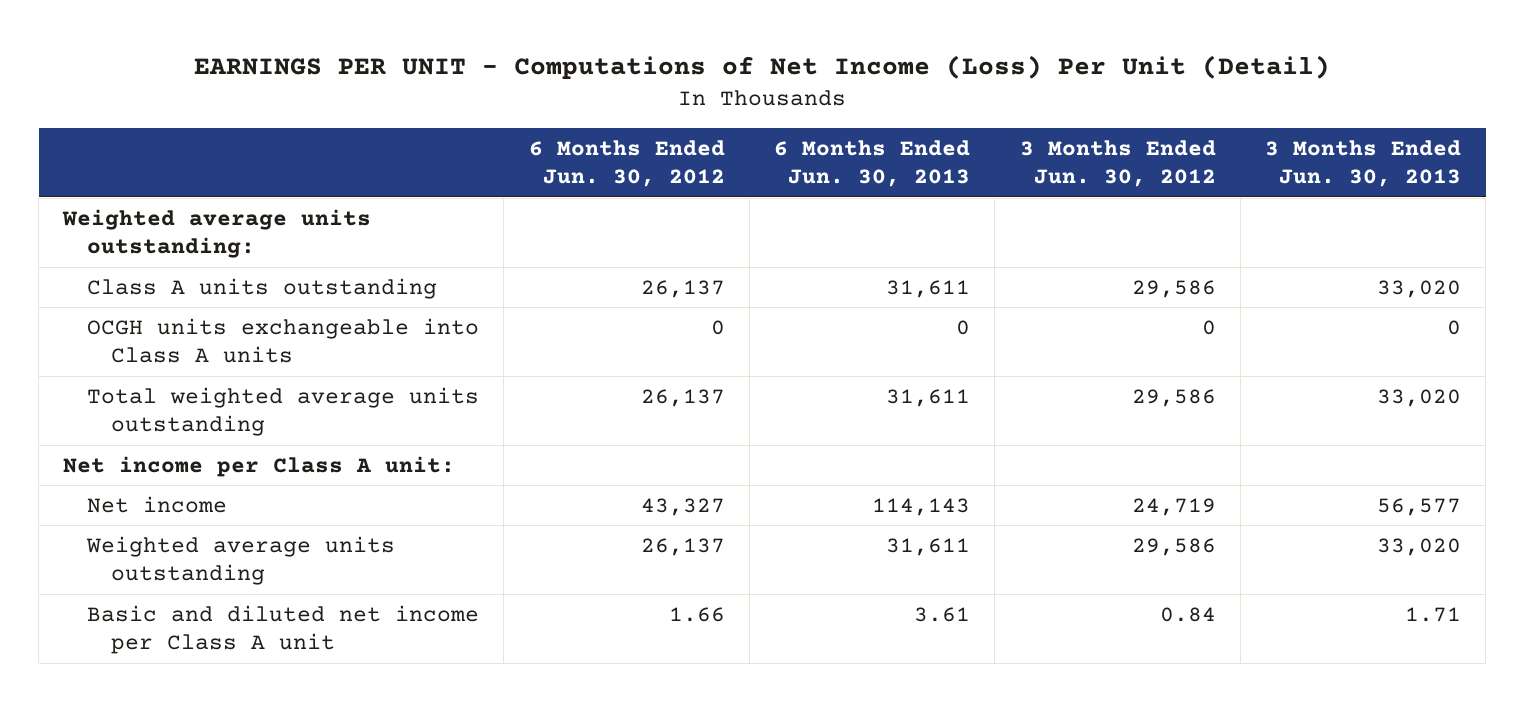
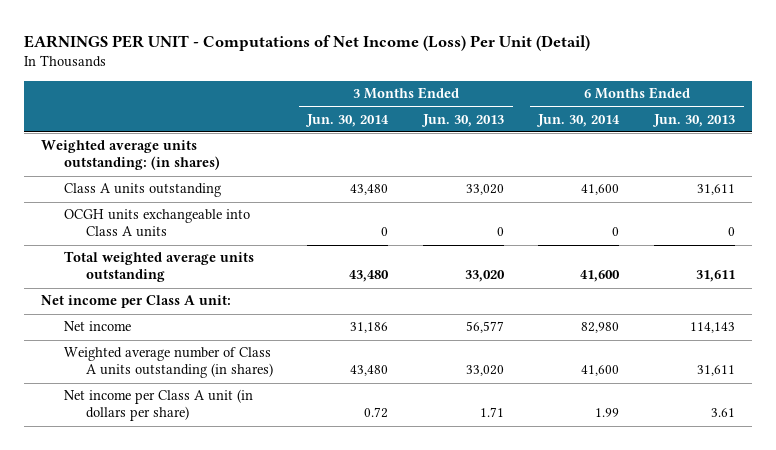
[528,139,725,188] 6 Months Ended Jun. 30, 2012 -> none
[1019,139,1216,188] 3 Months Ended Jun. 30, 2012 -> none
none -> [305,113,390,127] Jun. 30, 2014
none -> [536,113,621,127] Jun. 30, 2014
[62,208,372,259] Weighted average units outstanding: -> [41,140,220,171] Weighted average units outstanding: (in shares)
[86,535,396,586] Weighted average units outstanding -> [63,347,273,379] Weighted average number of Class A units outstanding (in shares)
[87,604,480,655] Basic and diluted net income per Class A unit -> [63,389,253,422] Net income per Class A unit (in dollars per share)

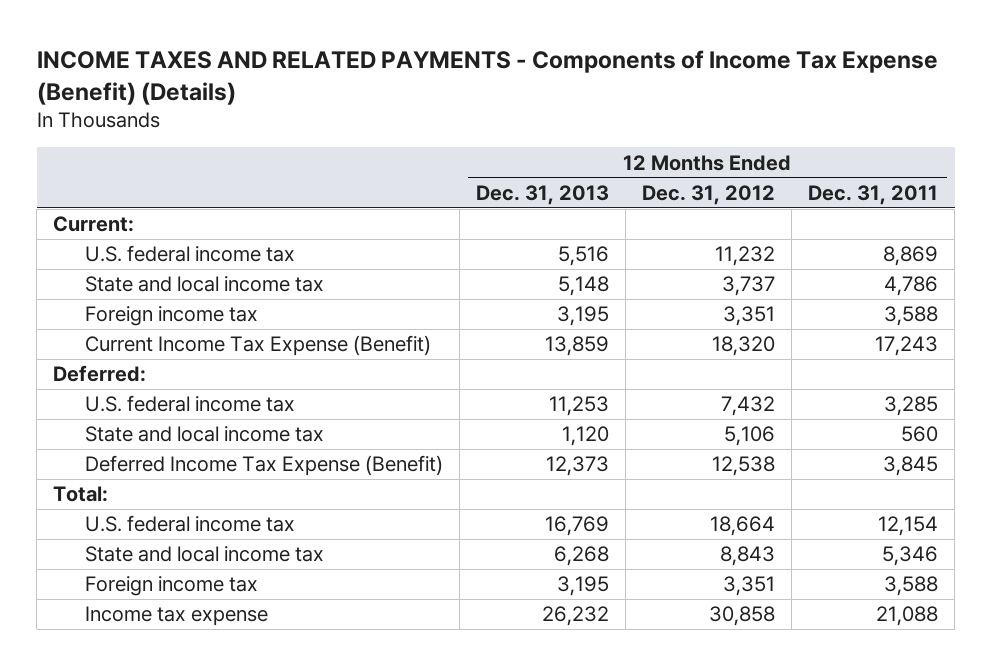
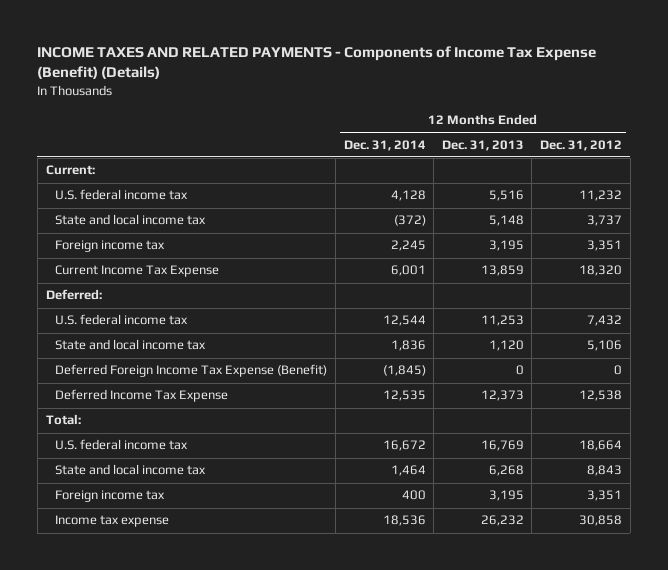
[808,184,939,205] Dec. 31, 2011 -> none
none -> [343,139,426,151] Dec. 31, 2014
[85,335,432,357] Current Income Tax Expense (Benefit) -> [55,265,220,278] Current Income Tax Expense
none -> [55,364,328,378] Deferred Foreign Income Tax Expense (Benefit)
[85,455,444,477] Deferred Income Tax Expense (Benefit) -> [55,389,229,403] Deferred Income Tax Expense

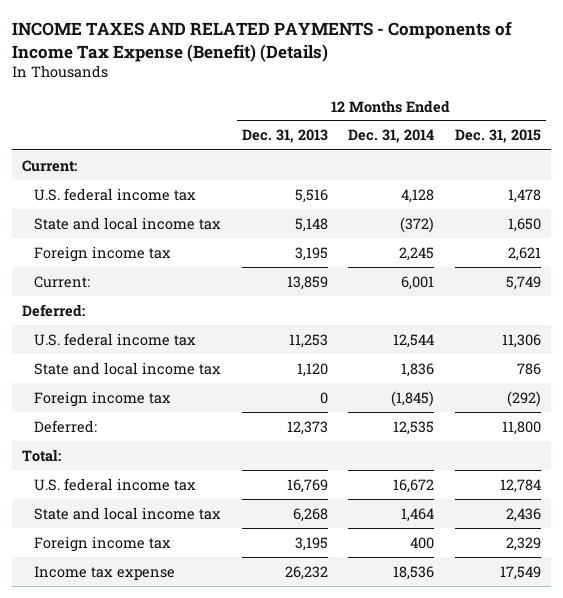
[539,139,622,151] Dec. 31, 2012 -> none
none -> [454,129,541,144] Dec. 31, 2015
[55,265,220,278] Current Income Tax Expense -> [34,275,91,288] Current:
[55,364,328,378] Deferred Foreign Income Tax Expense (Benefit) -> [34,390,172,407] Foreign income tax
[55,389,229,403] Deferred Income Tax Expense -> [34,419,98,433] Deferred:

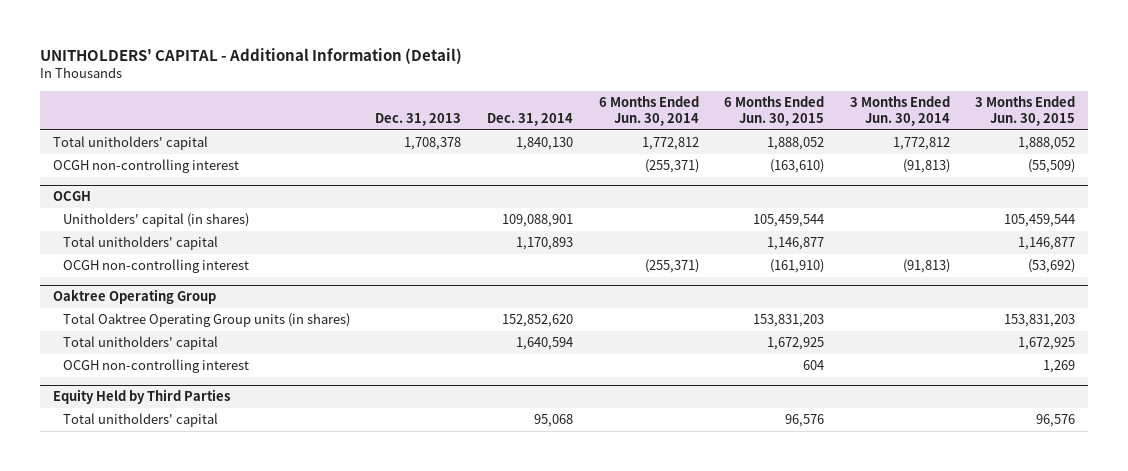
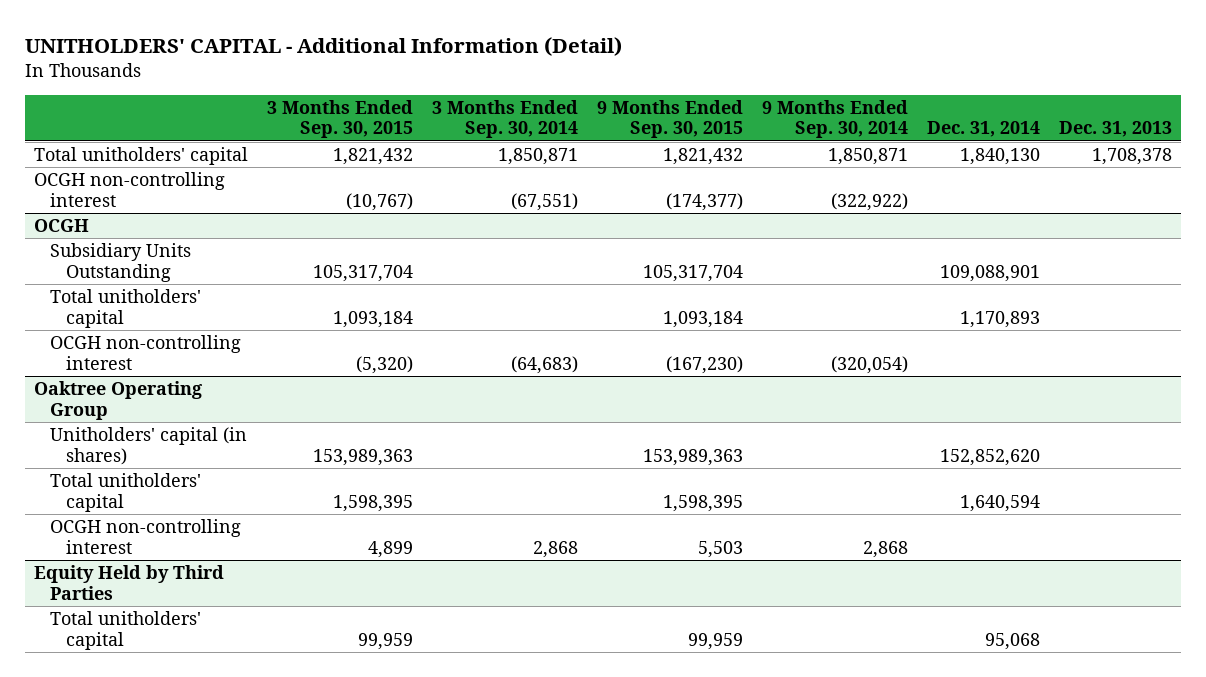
[598,96,699,127] 6 Months Ended Jun. 30, 2014 -> none
[724,96,825,127] 6 Months Ended Jun. 30, 2015 -> none
[849,96,950,127] 3 Months Ended Jun. 30, 2014 -> none
[975,96,1076,127] 3 Months Ended Jun. 30, 2015 -> none
none -> [267,99,414,139] 3 Months Ended Sep. 30, 2015
none -> [432,99,579,139] 3 Months Ended Sep. 30, 2014
none -> [596,99,743,139] 9 Months Ended Sep. 30, 2015
none -> [761,99,908,139] 9 Months Ended Sep. 30, 2014
[62,213,249,228] Unitholders' capital (in shares) -> [50,243,192,282] Subsidiary Units Outstanding
[62,313,350,328] Total Oaktree Operating Group units (in shares) -> [50,427,248,465] Unitholders' capital (in shares)

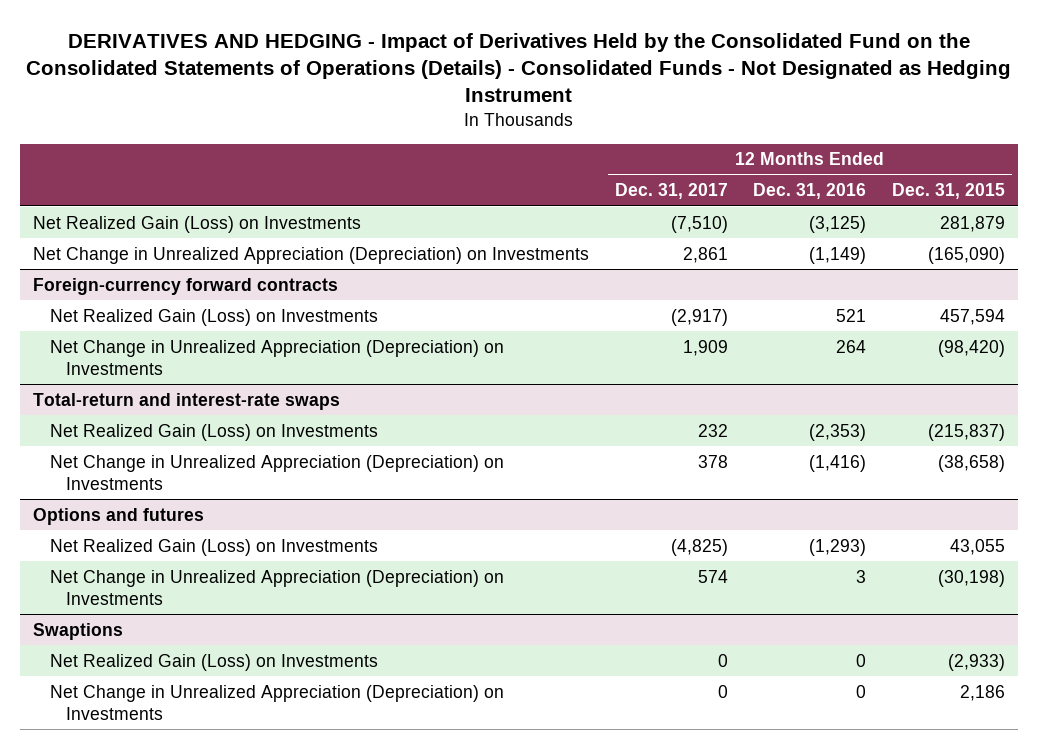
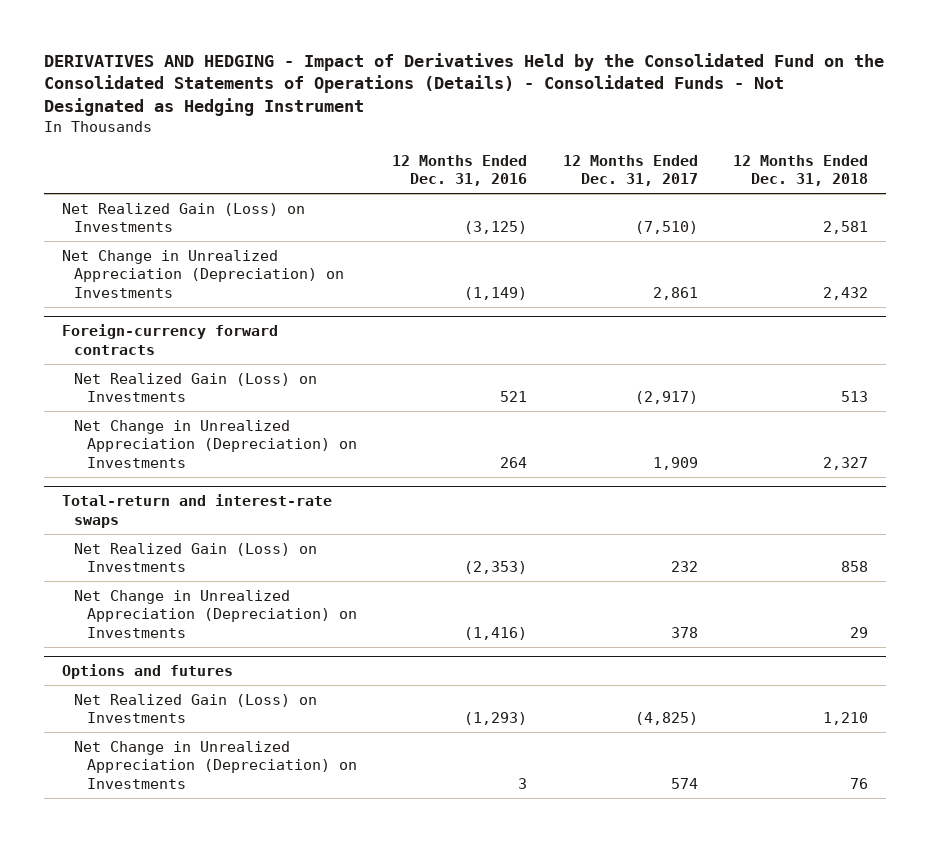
[892,183,1006,200] Dec. 31, 2015 -> none
none -> [733,154,869,187] 12 Months Ended Dec. 31, 2018
[33,622,124,640] Swaptions -> none
[49,653,378,671] Net Realized Gain (Loss) on Investments -> none
[49,684,504,720] Net Change in Unrealized Appreciation (Depreciation) on Investments -> none

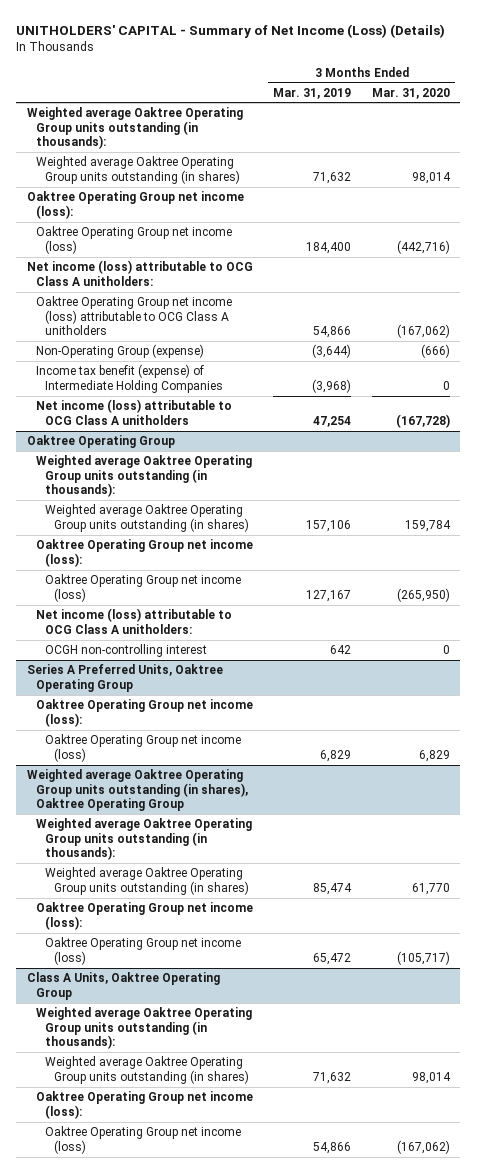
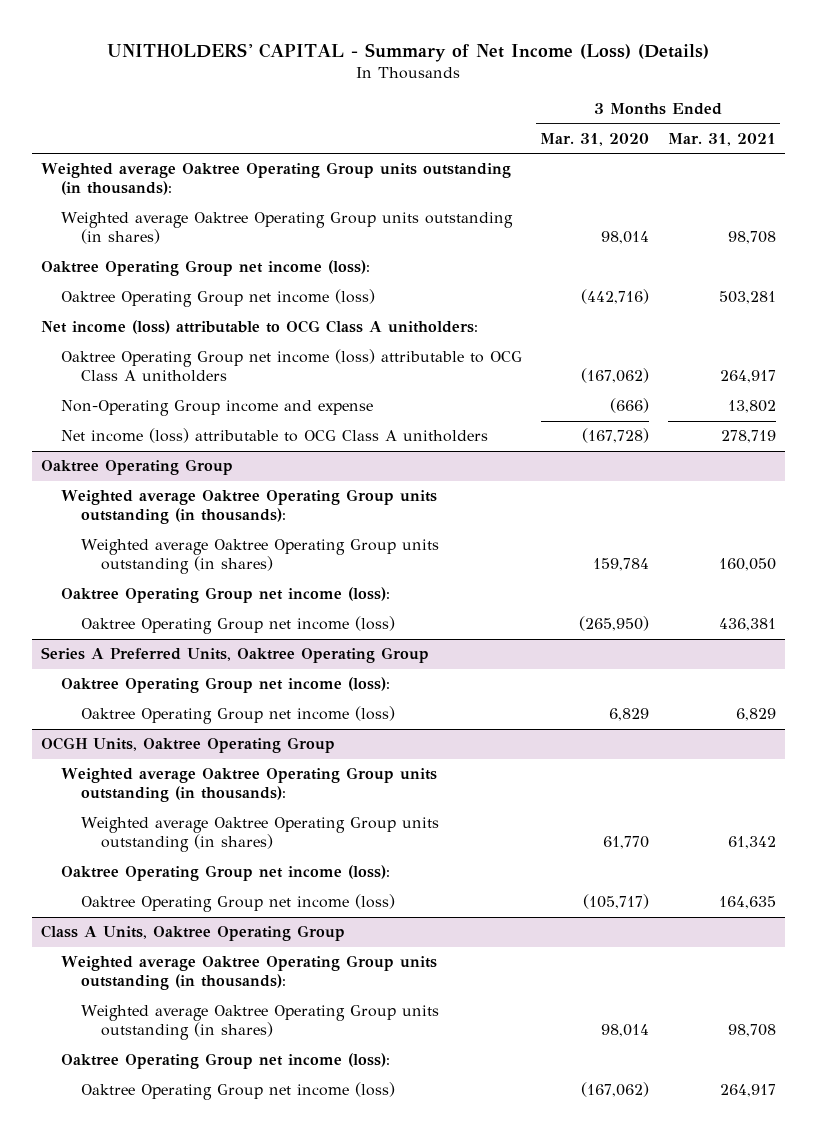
[273,87,352,99] Mar. 31, 2019 -> none
none -> [667,132,776,146] Mar. 31, 2021
[35,364,223,393] Income tax benefit (expense) of Intermediate Holding Companies -> none
[35,344,204,359] Non-Operating Group (expense) -> [61,400,374,417] Non-Operating Group income and expense
[35,608,232,634] Net income (loss) attributable to OCG Class A unitholders: -> none
[44,644,207,658] OCGH non-controlling interest -> none
[26,769,248,812] Weighted average Oaktree Operating Group units outstanding (in shares), Oaktree Operating Group -> none
none -> [41,737,336,754] OCGH Units, Oaktree Operating Group

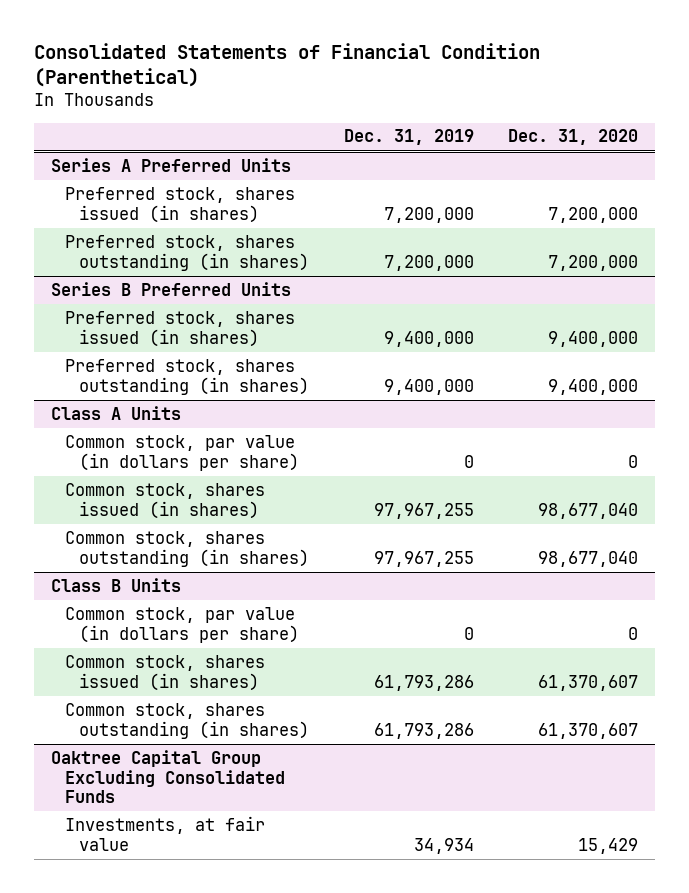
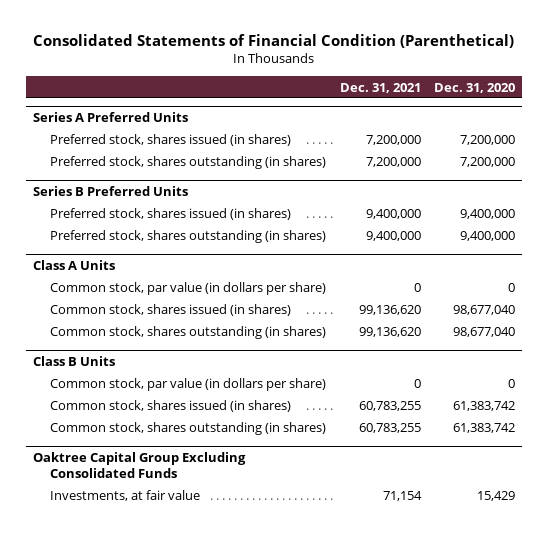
[343,129,474,146] Dec. 31, 2019 -> none
none -> [339,82,421,93] Dec. 31, 2021
[538,674,639,691] 61,370,607 -> [452,401,515,412] 61,383,742
[538,722,639,739] 61,370,607 -> [452,423,515,434] 61,383,742

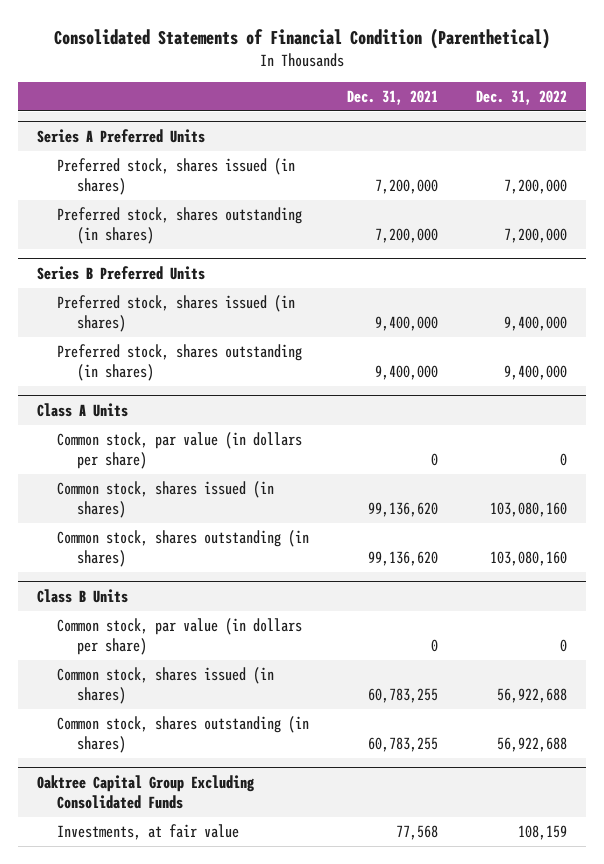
[433,82,515,93] Dec. 31, 2020 -> none
none -> [475,89,567,105] Dec. 31, 2022
[382,491,422,502] 71,154 -> [395,825,438,841] 77,568

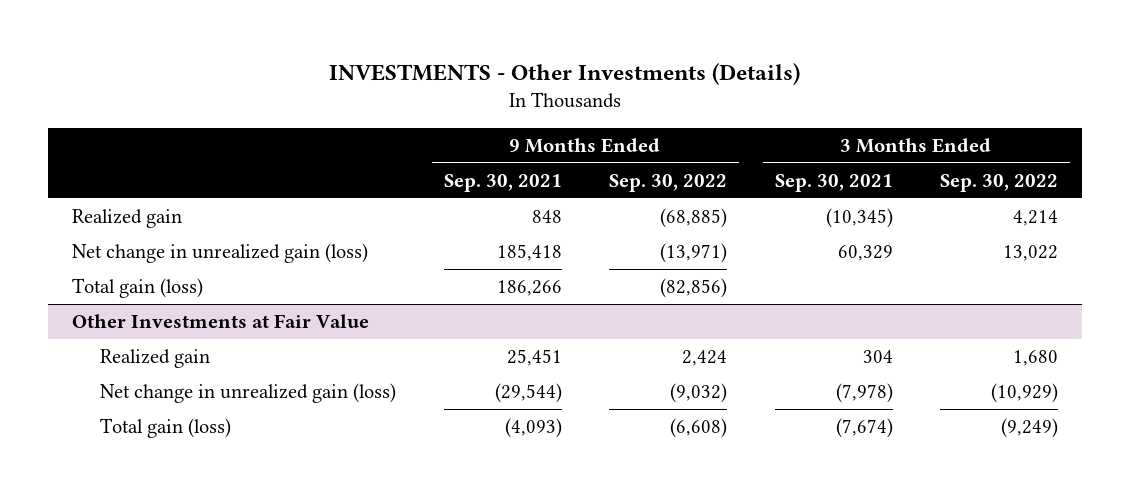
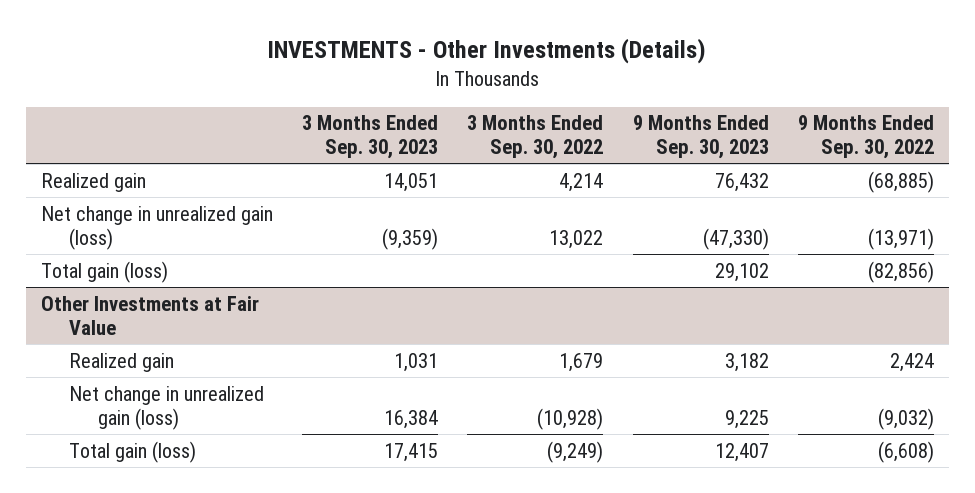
[443,173,562,192] Sep. 30, 2021 -> none
[774,173,893,192] Sep. 30, 2021 -> none
none -> [301,115,438,160] 3 Months Ended Sep. 30, 2023
none -> [632,115,769,160] 9 Months Ended Sep. 30, 2023
[1013,350,1059,367] 1,680 -> [559,352,604,372] 1,679
[991,383,1059,404] (10,929) -> [537,407,604,430] (10,928)

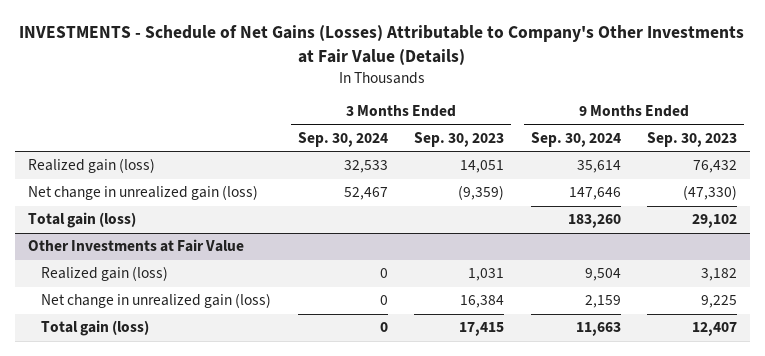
[267,37,707,64] INVESTMENTS - Other Investments (Details) -> [19,25,745,66] INVESTMENTS - Schedule of Net Gains (Losses) Attributable to Company's Other Investments at Fair Value (Details)
[467,115,604,160] 3 Months Ended Sep. 30, 2022 -> none
[798,115,935,160] 9 Months Ended Sep. 30, 2022 -> none
none -> [297,132,388,148] Sep. 30, 2024
none -> [530,132,621,148] Sep. 30, 2024
[40,172,146,192] Realized gain -> [27,158,155,174] Realized gain (loss)
[69,352,175,372] Realized gain -> [41,266,169,282] Realized gain (loss)

